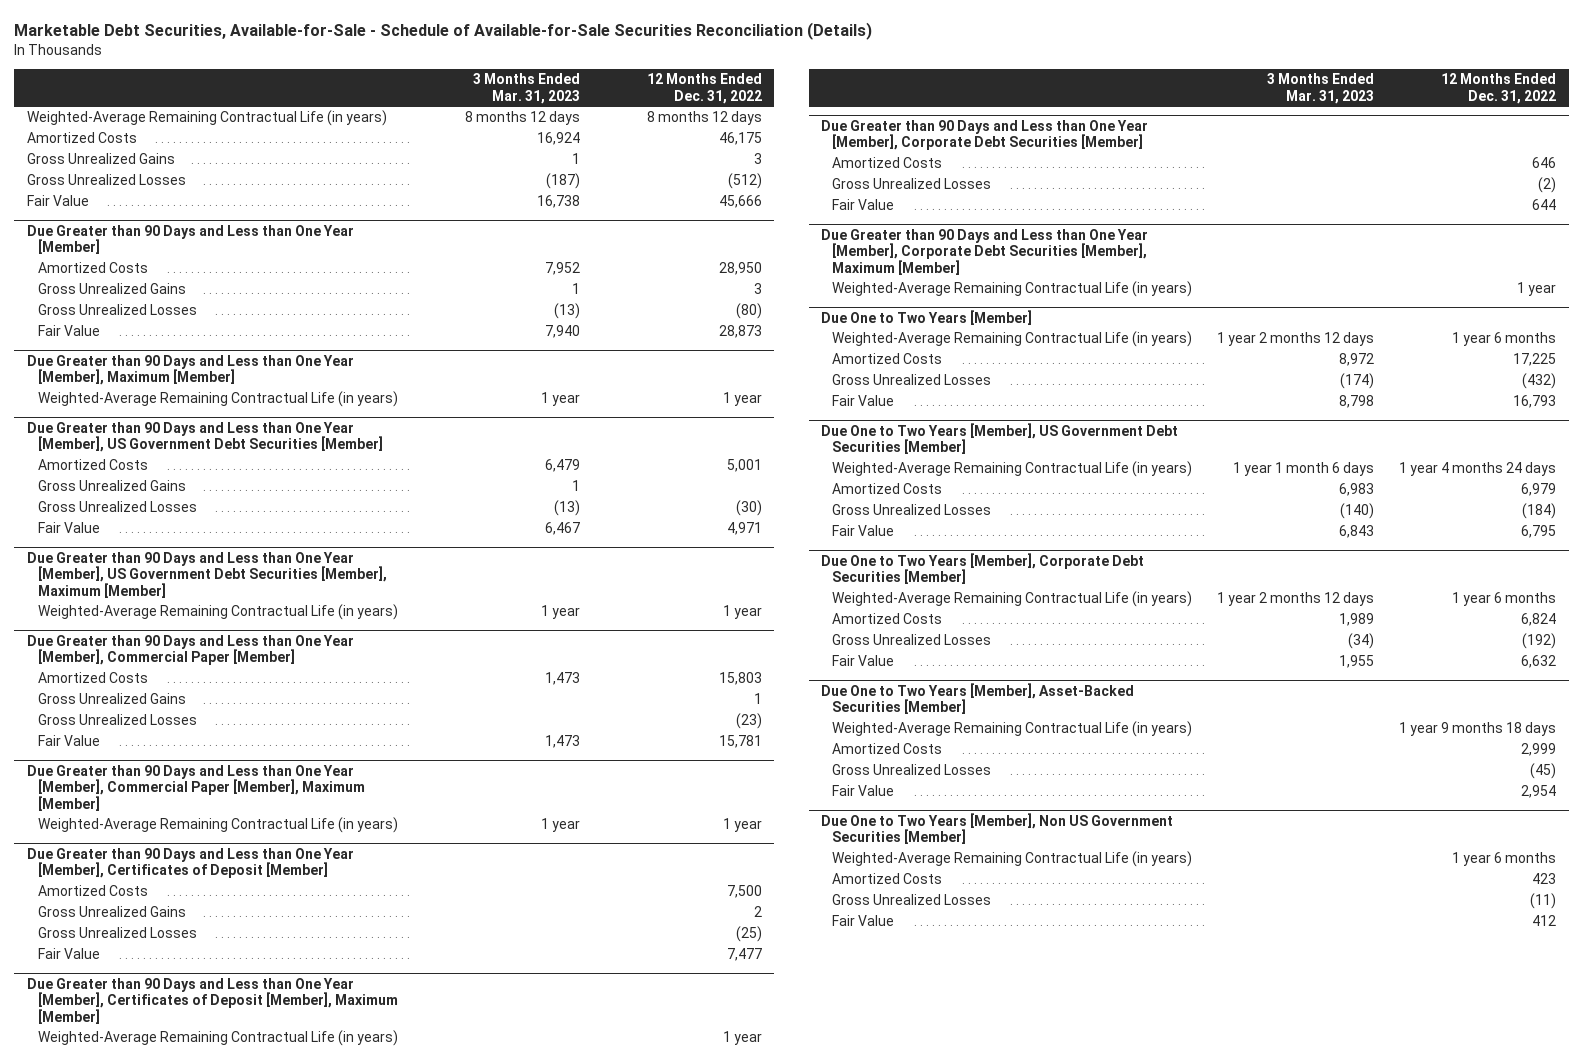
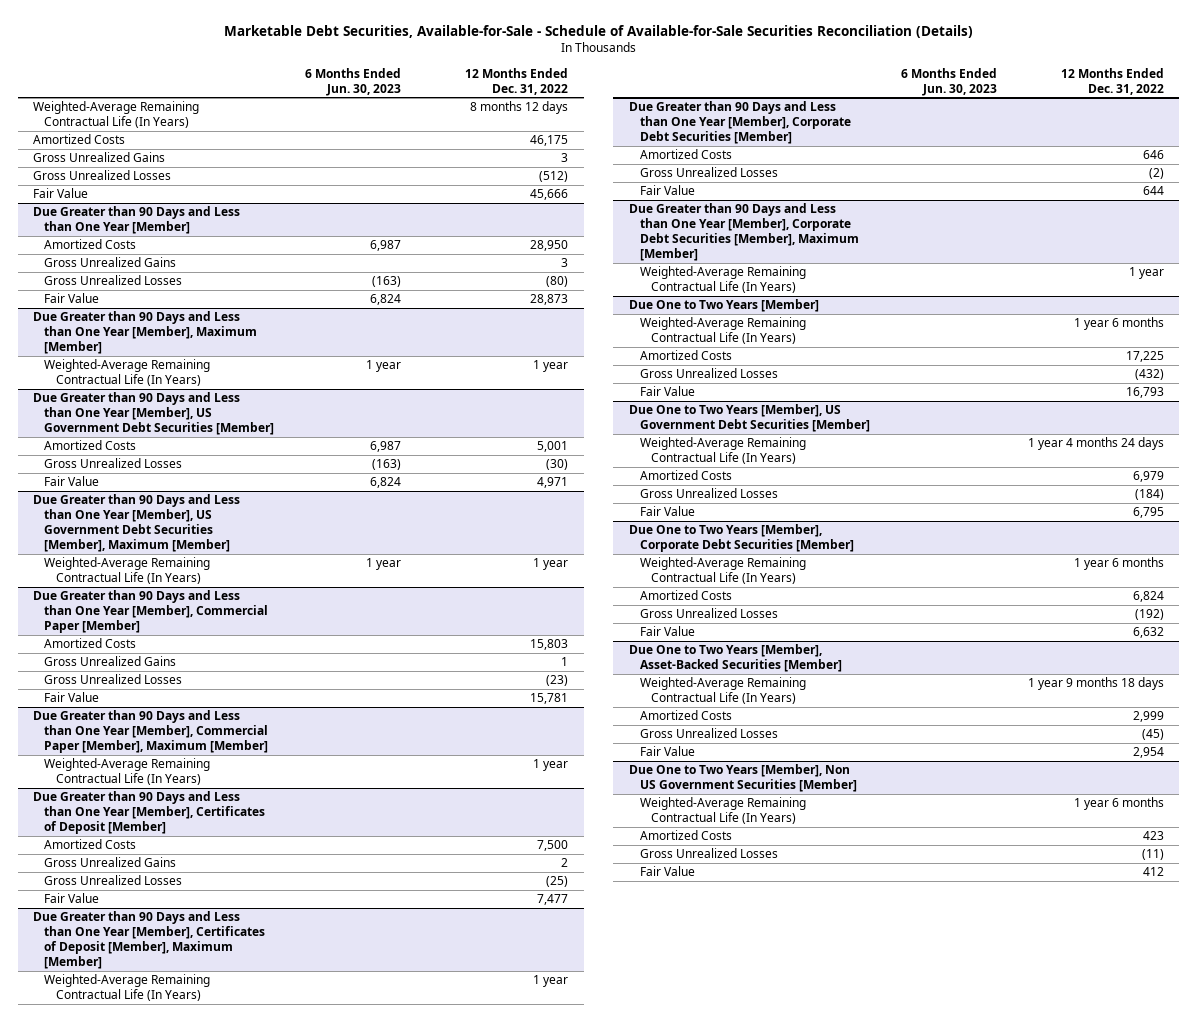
[472,73,580,104] 3 Months Ended Mar. 31, 2023 -> none
none -> [305,67,402,96] 6 Months Ended Jun. 30, 2023
[26,110,387,127] Weighted-Average Remaining Contractual Life (in years) -> [33,101,200,129] Weighted-Average Remaining Contractual Life (In Years)
[37,391,398,408] Weighted-Average Remaining Contractual Life (in years) -> [44,359,211,387] Weighted-Average Remaining Contractual Life (In Years)
[37,480,186,492] Gross Unrealized Gains -> none
[37,604,398,621] Weighted-Average Remaining Contractual Life (in years) -> [44,557,211,585] Weighted-Average Remaining Contractual Life (In Years)
[37,817,398,834] Weighted-Average Remaining Contractual Life (in years) -> [44,758,211,786] Weighted-Average Remaining Contractual Life (In Years)
[37,1030,398,1047] Weighted-Average Remaining Contractual Life (in years) -> [44,974,211,1002] Weighted-Average Remaining Contractual Life (In Years)
[832,281,1193,298] Weighted-Average Remaining Contractual Life (in years) -> [639,266,806,294] Weighted-Average Remaining Contractual Life (In Years)
[832,331,1193,348] Weighted-Average Remaining Contractual Life (in years) -> [639,317,806,345] Weighted-Average Remaining Contractual Life (In Years)
[832,461,1193,478] Weighted-Average Remaining Contractual Life (in years) -> [639,437,806,465] Weighted-Average Remaining Contractual Life (In Years)
[832,591,1193,608] Weighted-Average Remaining Contractual Life (in years) -> [639,557,806,585] Weighted-Average Remaining Contractual Life (In Years)
[832,721,1193,738] Weighted-Average Remaining Contractual Life (in years) -> [639,677,806,705] Weighted-Average Remaining Contractual Life (In Years)
[832,851,1193,868] Weighted-Average Remaining Contractual Life (in years) -> [639,797,806,825] Weighted-Average Remaining Contractual Life (In Years)

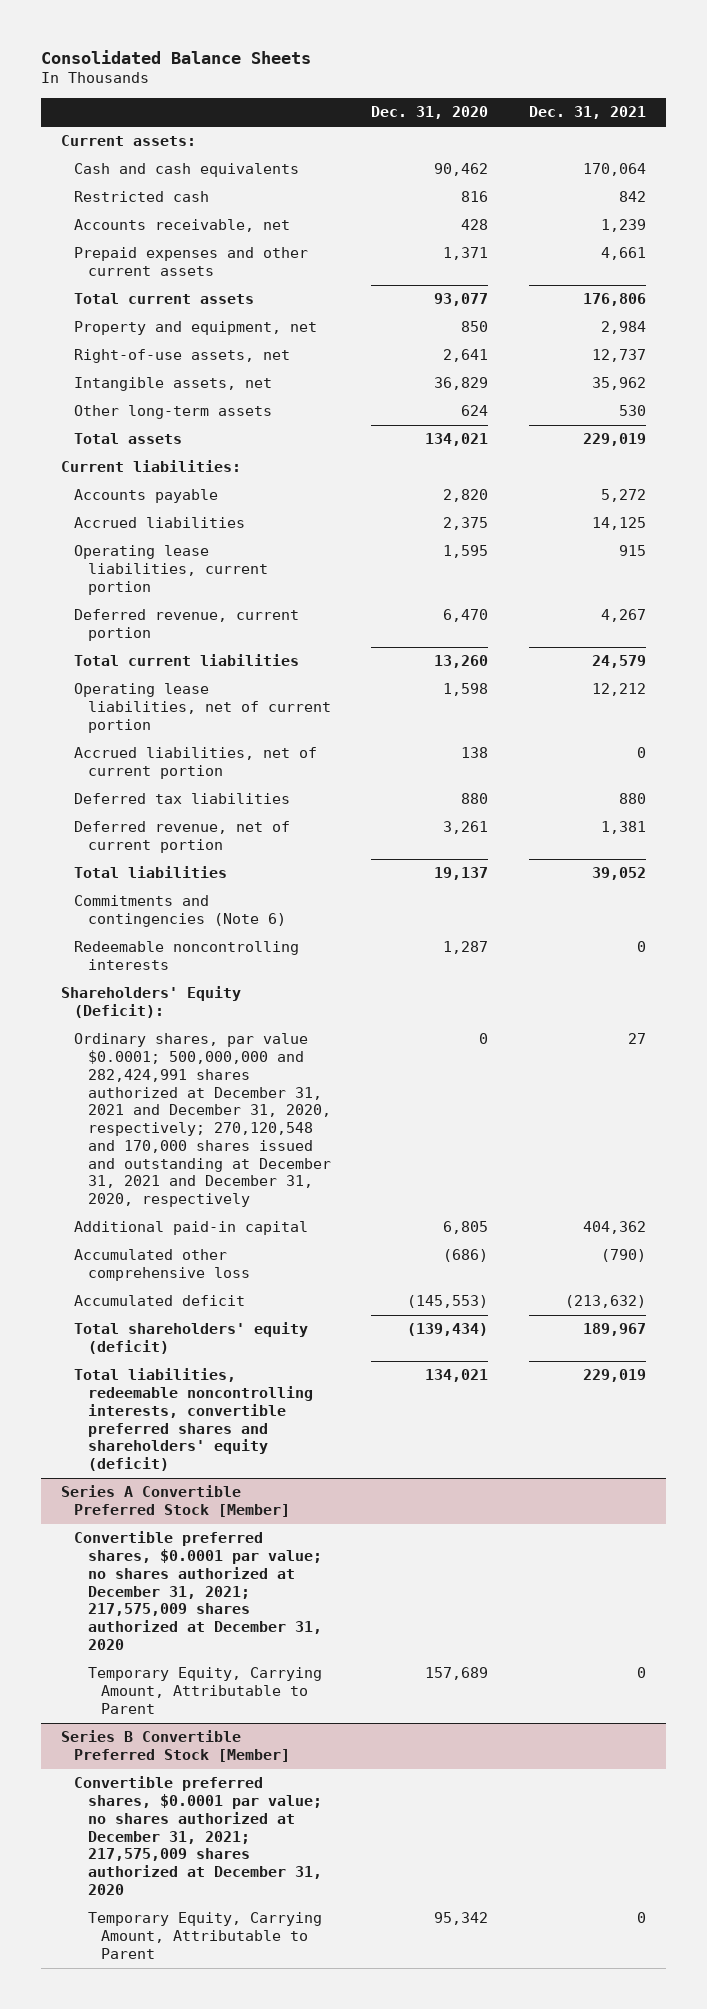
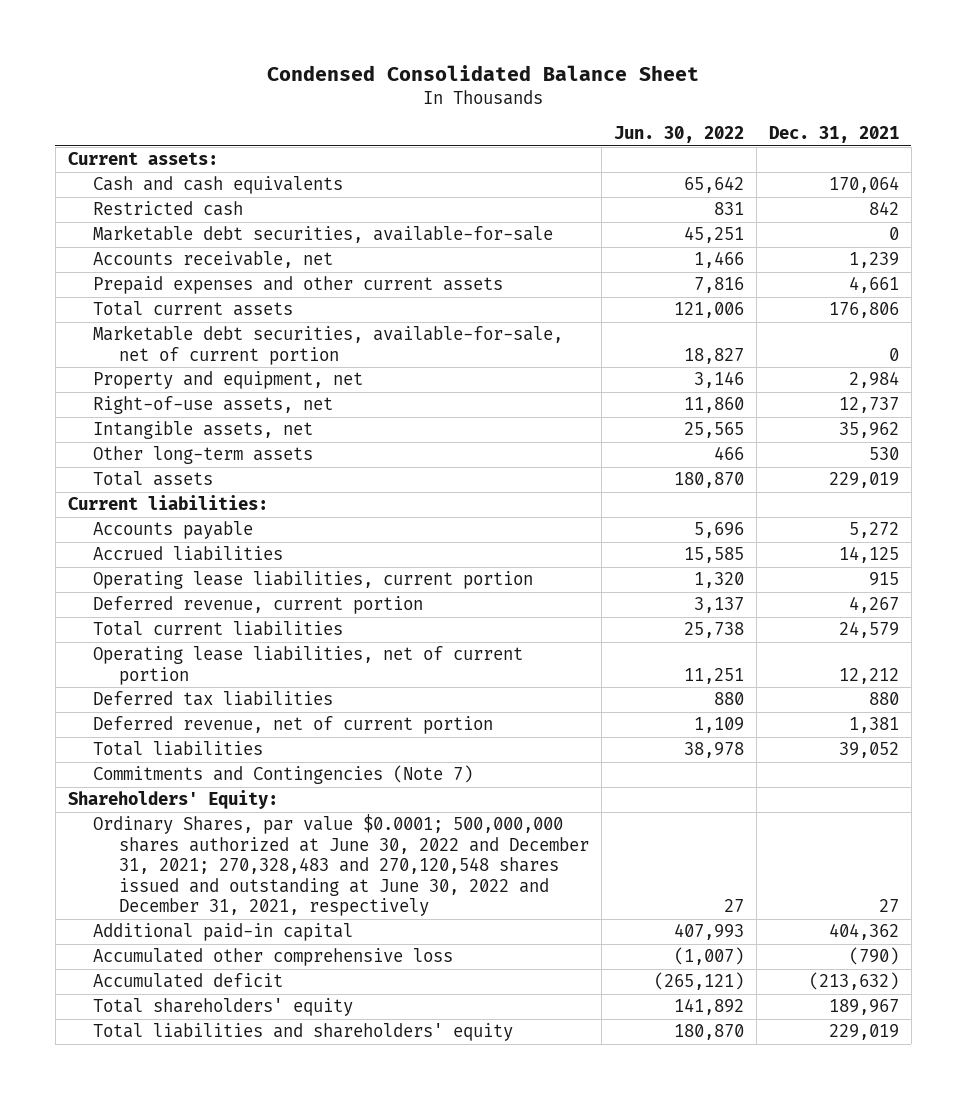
[41,49,312,64] Consolidated Balance Sheets -> [267,65,700,82] Condensed Consolidated Balance Sheet
[371,106,489,120] Dec. 31, 2020 -> none
none -> [613,126,744,144] Jun. 30, 2022
none -> [93,225,554,244] Marketable debt securities, available-for-sale
none -> [93,325,564,365] Marketable debt securities, available-for-sale, net of current portion
[74,747,318,780] Accrued liabilities, net of current portion -> none
[74,941,300,971] Redeemable noncontrolling interests -> none
[74,895,286,928] Commitments and contingencies (Note 6) -> [93,765,474,785] Commitments and Contingencies (Note 7)
[61,986,242,1019] Shareholders' Equity (Deficit): -> [67,790,278,810] Shareholders' Equity:
[74,1033,331,1208] Ordinary shares, par value $0.0001; 500,000,000 and 282,424,991 shares authorized at December 31, 2021 and December 31, 2020, respectively; 270,120,548 and 170,000 shares issued and outstanding at December 31, 2021 and December 31, 2020, respectively -> [93,814,589,917] Ordinary Shares, par value $0.0001; 500,000,000 shares authorized at June 30, 2022 and December 31, 2021; 270,328,483 and 270,120,548 shares issued and outstanding at June 30, 2022 and December 31, 2021, respectively
[61,1485,291,1518] Series A Convertible Preferred Stock [Member] -> none
[74,1531,322,1650] Convertible preferred shares, $0.0001 par value; no shares authorized at December 31, 2021; 217,575,009 shares authorized at December 31, 2020 -> none
[87,1667,322,1714] Temporary Equity, Carrying Amount, Attributable to Parent -> none
[61,1730,291,1763] Series B Convertible Preferred Stock [Member] -> none
[74,1776,322,1895] Convertible preferred shares, $0.0001 par value; no shares authorized at December 31, 2021; 217,575,009 shares authorized at December 31, 2020 -> none
[87,1912,322,1959] Temporary Equity, Carrying Amount, Attributable to Parent -> none
[74,1322,309,1355] Total shareholders' equity (deficit) -> [93,998,354,1017] Total shareholders' equity
[74,1368,313,1472] Total liabilities, redeemable noncontrolling interests, convertible preferred shares and shareholders' equity (deficit) -> [93,1023,514,1042] Total liabilities and shareholders' equity

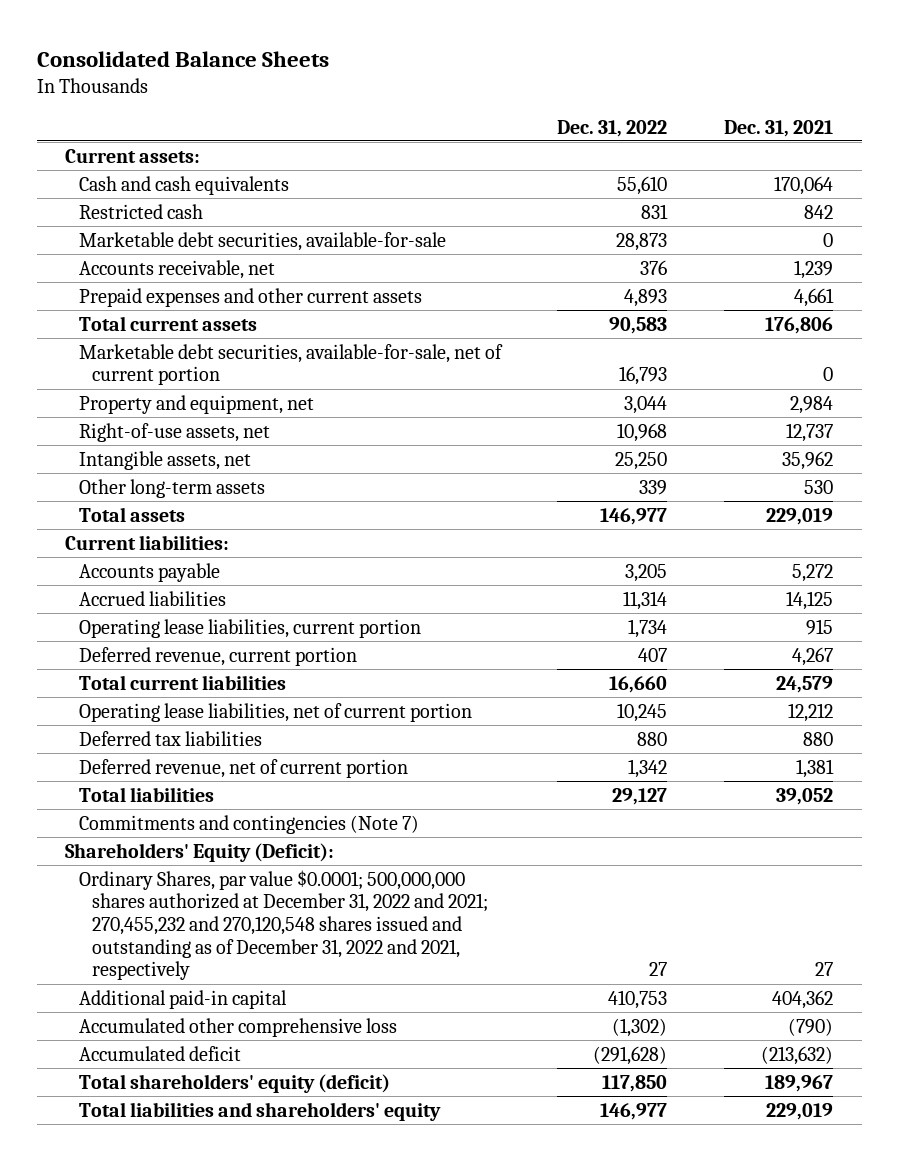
[267,65,700,82] Condensed Consolidated Balance Sheet -> [36,50,329,67] Consolidated Balance Sheets
[613,126,744,144] Jun. 30, 2022 -> none
none -> [557,119,668,137] Dec. 31, 2022
[93,765,474,785] Commitments and Contingencies (Note 7) -> [78,814,419,834] Commitments and contingencies (Note 7)
[67,790,278,810] Shareholders' Equity: -> [64,842,334,862] Shareholders' Equity (Deficit):
[93,814,589,917] Ordinary Shares, par value $0.0001; 500,000,000 shares authorized at June 30, 2022 and December 31, 2021; 270,328,483 and 270,120,548 shares issued and outstanding at June 30, 2022 and December 31, 2021, respectively -> [78,869,489,981] Ordinary Shares, par value $0.0001; 500,000,000 shares authorized at December 31, 2022 and 2021; 270,455,232 and 270,120,548 shares issued and outstanding as of December 31, 2022 and 2021, respectively
[93,998,354,1017] Total shareholders' equity -> [78,1073,390,1093] Total shareholders' equity (deficit)

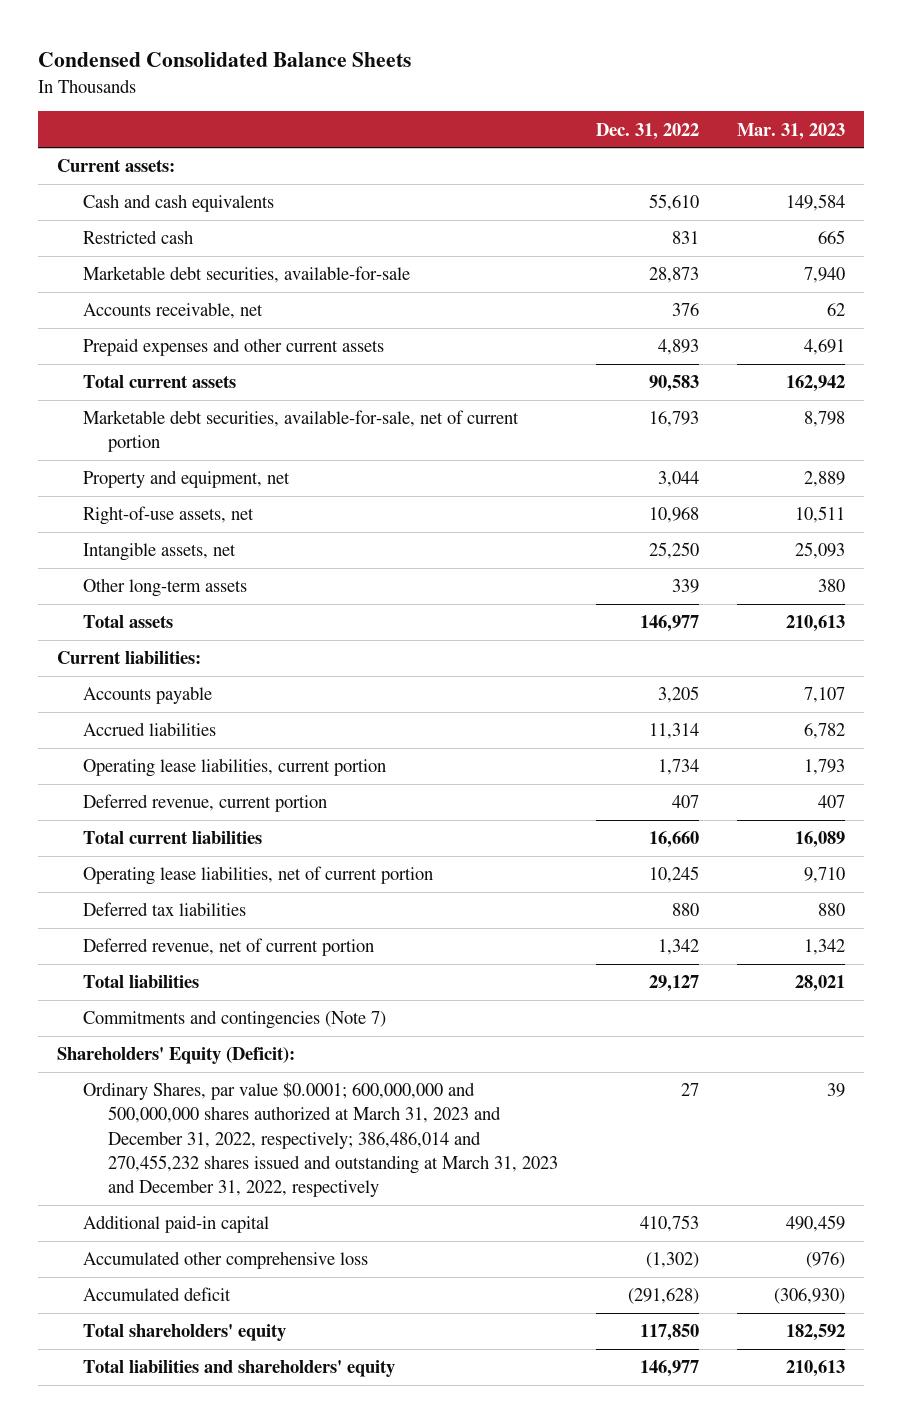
[36,50,329,67] Consolidated Balance Sheets -> [38,52,412,68] Condensed Consolidated Balance Sheets
[724,119,834,137] Dec. 31, 2021 -> none
none -> [736,122,845,140] Mar. 31, 2023
[78,869,489,981] Ordinary Shares, par value $0.0001; 500,000,000 shares authorized at December 31, 2022 and 2021; 270,455,232 and 270,120,548 shares issued and outstanding as of December 31, 2022 and 2021, respectively -> [82,1082,558,1198] Ordinary Shares, par value $0.0001; 600,000,000 and 500,000,000 shares authorized at March 31, 2023 and December 31, 2022, respectively; 386,486,014 and 270,455,232 shares issued and outstanding at March 31, 2023 and December 31, 2022, respectively
[78,1073,390,1093] Total shareholders' equity (deficit) -> [82,1324,286,1342] Total shareholders' equity

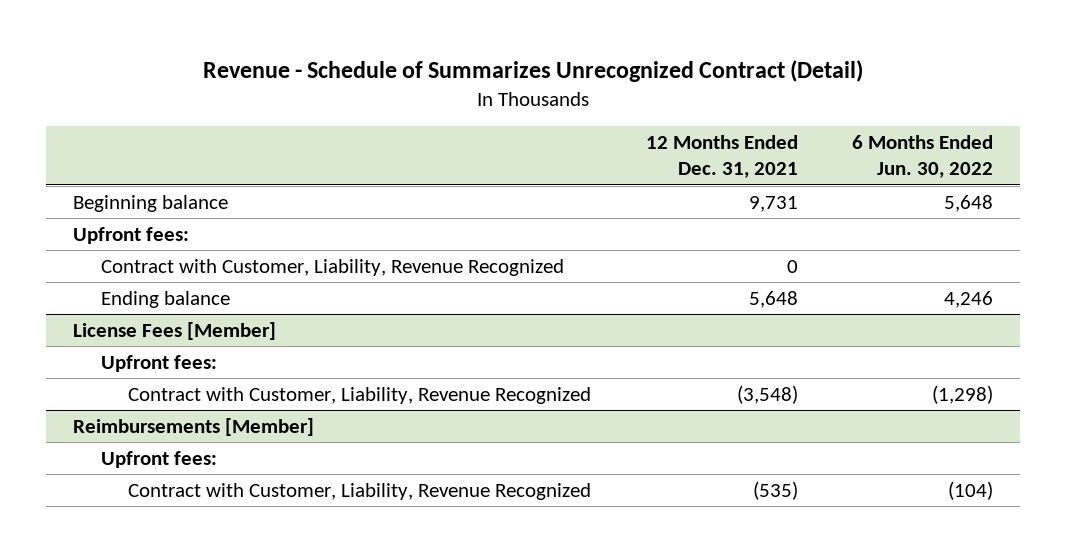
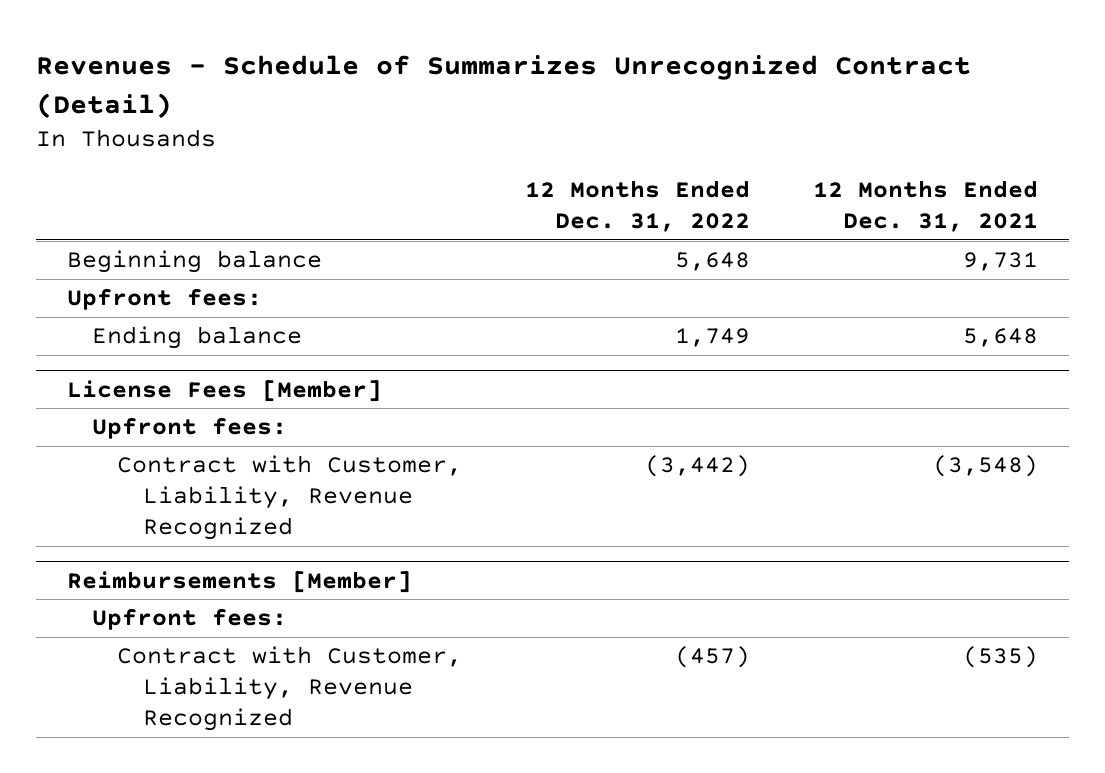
[203,60,864,83] Revenue - Schedule of Summarizes Unrecognized Contract (Detail) -> [35,55,971,119] Revenues - Schedule of Summarizes Unrecognized Contract (Detail)
[852,135,994,178] 6 Months Ended Jun. 30, 2022 -> none
none -> [524,179,750,232] 12 Months Ended Dec. 31, 2022
[100,258,564,276] Contract with Customer, Liability, Revenue Recognized -> none

